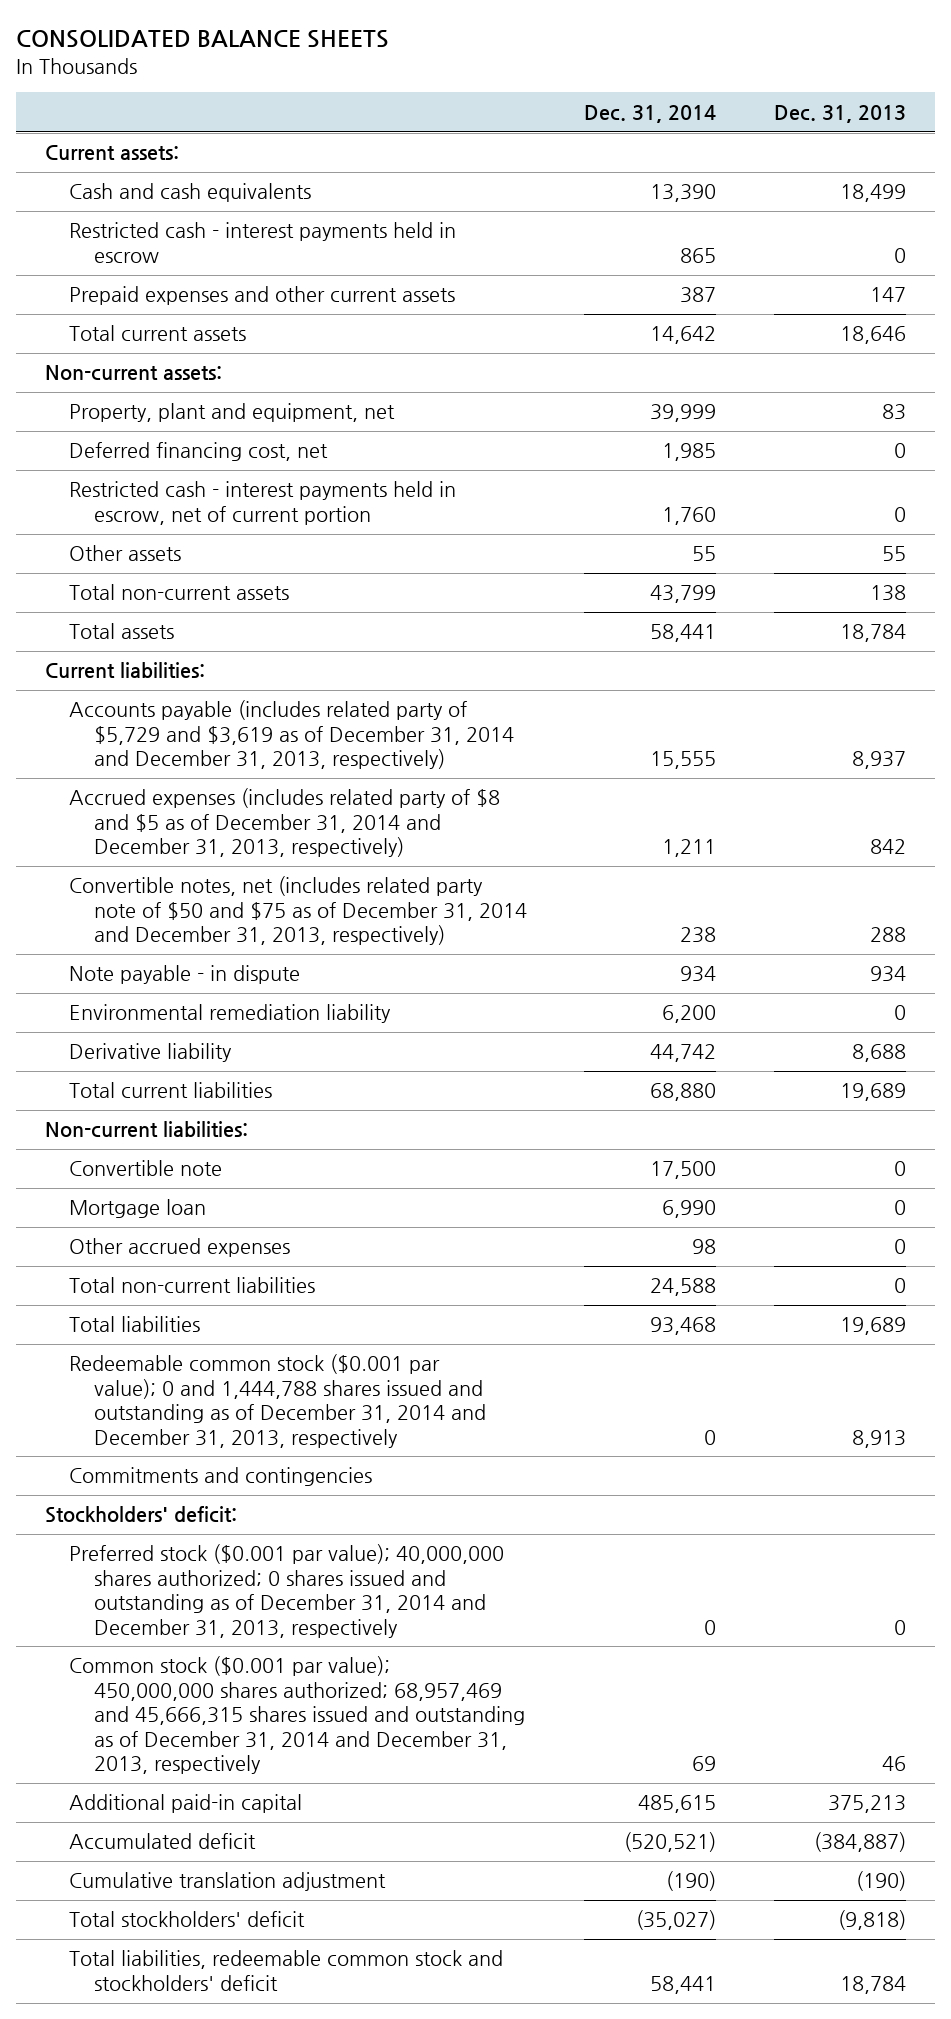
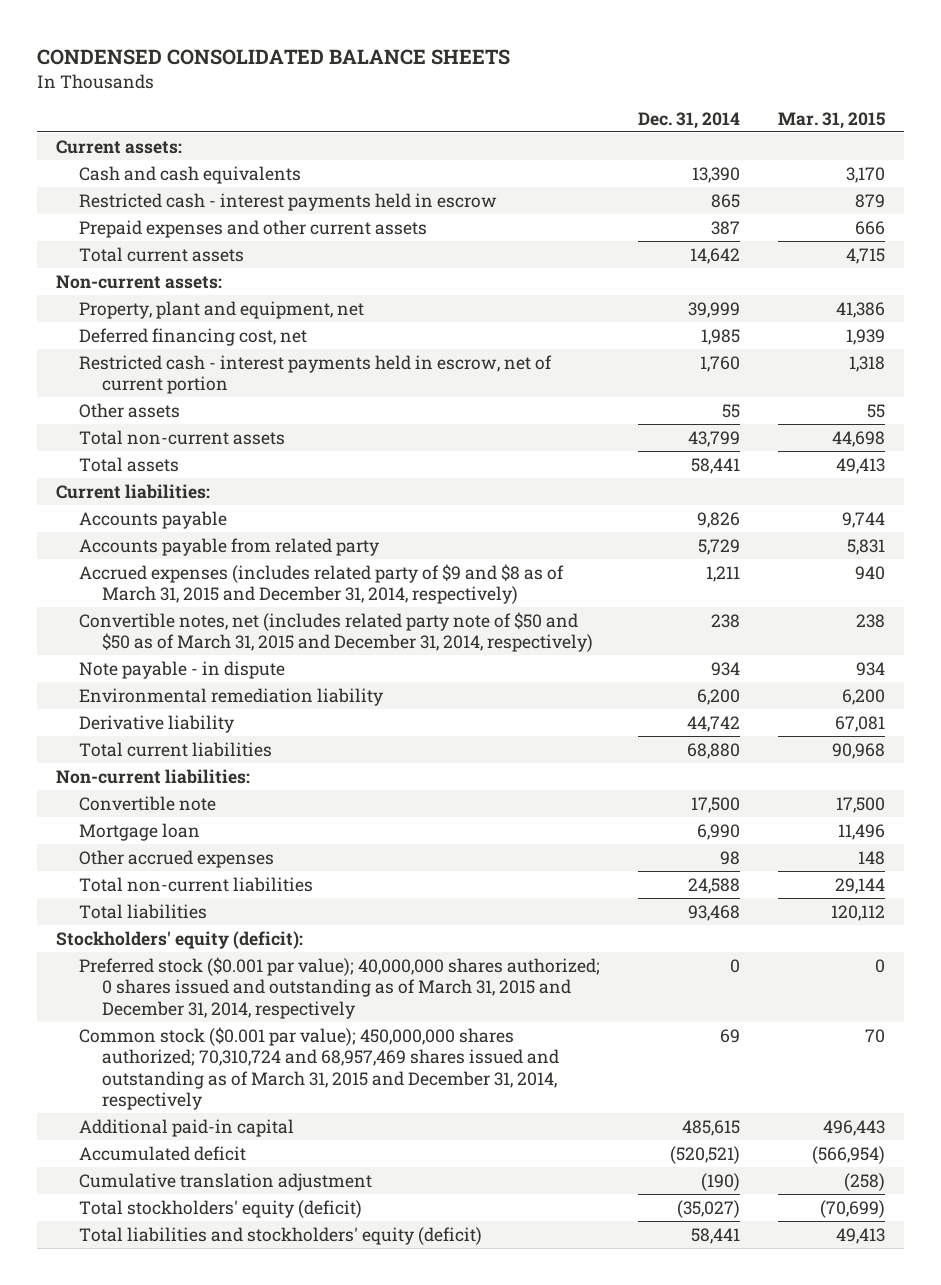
[15,30,389,49] CONSOLIDATED BALANCE SHEETS -> [37,49,511,66] CONDENSED CONSOLIDATED BALANCE SHEETS
[773,104,906,123] Dec. 31, 2013 -> none
none -> [778,111,886,129] Mar. 31, 2015
[69,700,514,770] Accounts payable (includes related party of $5,729 and $3,619 as of December 31, 2014 and December 31, 2013, respectively) -> none
none -> [79,510,228,529] Accounts payable
none -> [79,537,380,556] Accounts payable from related party
[69,788,501,858] Accrued expenses (includes related party of $8 and $5 as of December 31, 2014 and December 31, 2013, respectively) -> [79,563,565,605] Accrued expenses (includes related party of $9 and $8 as of March 31, 2015 and December 31, 2014, respectively)
[69,876,527,946] Convertible notes, net (includes related party note of $50 and $75 as of December 31, 2014 and December 31, 2013, respectively) -> [79,611,593,653] Convertible notes, net (includes related party note of $50 and $50 as of March 31, 2015 and December 31, 2014, respectively)
[69,1354,486,1448] Redeemable common stock ($0.001 par value); 0 and 1,444,788 shares issued and outstanding as of December 31, 2014 and December 31, 2013, respectively -> none
[69,1467,373,1487] Commitments and contingencies -> none
[44,1506,237,1524] Stockholders' deficit: -> [56,930,304,949] Stockholders' equity (deficit):
[69,1544,505,1638] Preferred stock ($0.001 par value); 40,000,000 shares authorized; 0 shares issued and outstanding as of December 31, 2014 and December 31, 2013, respectively -> [79,956,601,1019] Preferred stock ($0.001 par value); 40,000,000 shares authorized; 0 shares issued and outstanding as of March 31, 2015 and December 31, 2014, respectively
[69,1656,525,1774] Common stock ($0.001 par value); 450,000,000 shares authorized; 68,957,469 and 45,666,315 shares issued and outstanding as of December 31, 2014 and December 31, 2013, respectively -> [79,1026,559,1111] Common stock ($0.001 par value); 450,000,000 shares authorized; 70,310,724 and 68,957,469 shares issued and outstanding as of March 31, 2015 and December 31, 2014, respectively
[69,1911,306,1928] Total stockholders' deficit -> [79,1199,363,1218] Total stockholders' equity (deficit)
[69,1950,504,1991] Total liabilities, redeemable common stock and stockholders' deficit -> [79,1226,483,1245] Total liabilities and stockholders' equity (deficit)

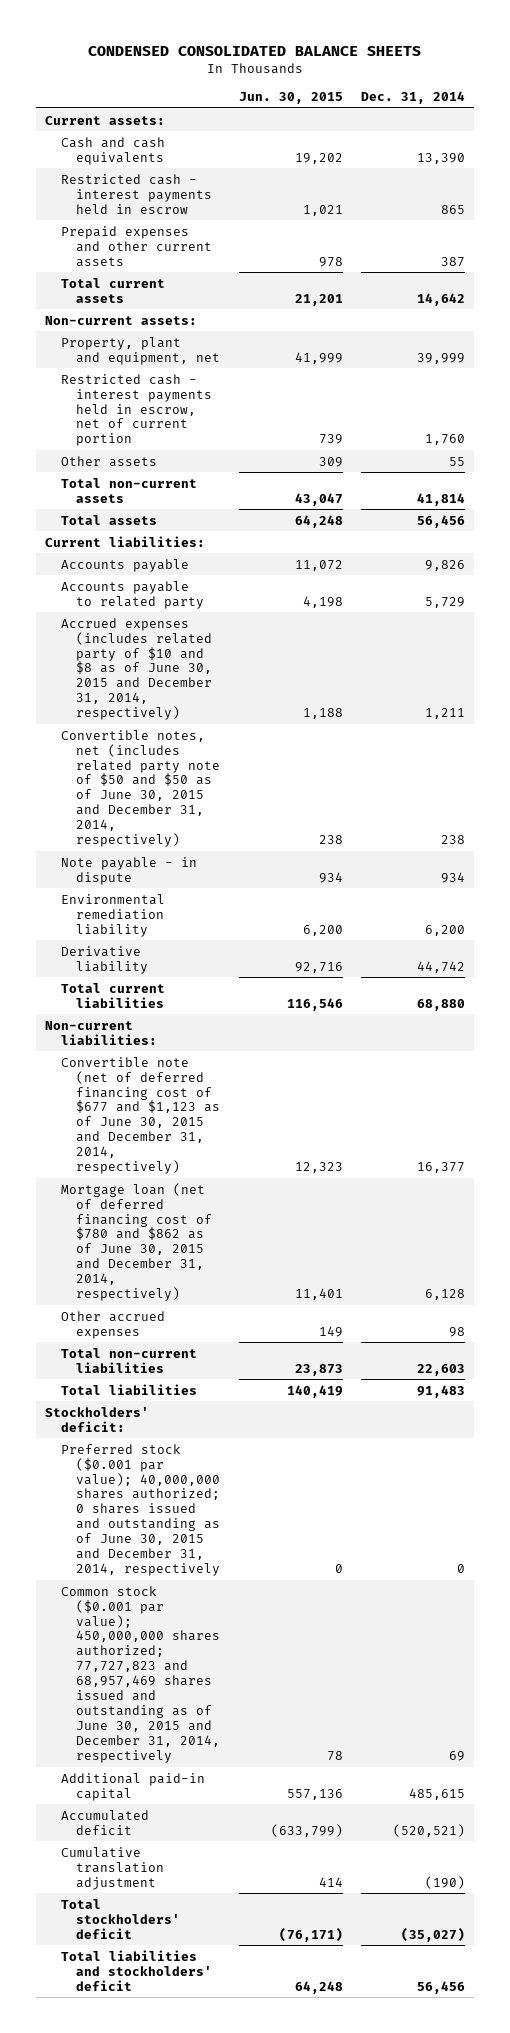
[778,111,886,129] Mar. 31, 2015 -> none
none -> [238,91,343,104] Jun. 30, 2015
[79,327,308,346] Deferred financing cost, net -> none
[688,430,741,447] 43,799 -> [417,492,466,506] 41,814
[691,457,741,474] 58,441 -> [417,514,466,528] 56,456
[79,537,380,556] Accounts payable from related party -> [60,580,205,609] Accounts payable to related party
[79,563,565,605] Accrued expenses (includes related party of $9 and $8 as of March 31, 2015 and December 31, 2014, respectively) -> [60,617,213,721] Accrued expenses (includes related party of $10 and $8 as of June 30, 2015 and December 31, 2014, respectively)
[79,611,593,653] Convertible notes, net (includes related party note of $50 and $50 as of March 31, 2015 and December 31, 2014, respectively) -> [60,729,221,848] Convertible notes, net (includes related party note of $50 and $50 as of June 30, 2015 and December 31, 2014, respectively)
[79,795,217,811] Convertible note -> none
[79,822,201,841] Mortgage loan -> none
none -> [60,1056,221,1175] Convertible note (net of deferred financing cost of $677 and $1,123 as of June 30, 2015 and December 31, 2014, respectively)
none -> [60,1182,213,1302] Mortgage loan (net of deferred financing cost of $780 and $862 as of June 30, 2015 and December 31, 2014, respectively)
[688,877,741,894] 24,588 -> [417,1363,466,1376] 22,603
[688,904,741,921] 93,468 -> [417,1384,466,1398] 91,483
[56,930,304,949] Stockholders' equity (deficit): -> [45,1406,150,1432] Stockholders' deficit:
[79,956,601,1019] Preferred stock ($0.001 par value); 40,000,000 shares authorized; 0 shares issued and outstanding as of March 31, 2015 and December 31, 2014, respectively -> [60,1443,221,1577] Preferred stock ($0.001 par value); 40,000,000 shares authorized; 0 shares issued and outstanding as of June 30, 2015 and December 31, 2014, respectively
[79,1026,559,1111] Common stock ($0.001 par value); 450,000,000 shares authorized; 70,310,724 and 68,957,469 shares issued and outstanding as of March 31, 2015 and December 31, 2014, respectively -> [60,1585,221,1764] Common stock ($0.001 par value); 450,000,000 shares authorized; 77,727,823 and 68,957,469 shares issued and outstanding as of June 30, 2015 and December 31, 2014, respectively
[79,1199,363,1218] Total stockholders' equity (deficit) -> [60,1898,181,1939] Total stockholders' deficit
[79,1226,483,1245] Total liabilities and stockholders' equity (deficit) -> [60,1949,213,1991] Total liabilities and stockholders' deficit
[691,1227,741,1244] 58,441 -> [417,1980,466,1994] 56,456

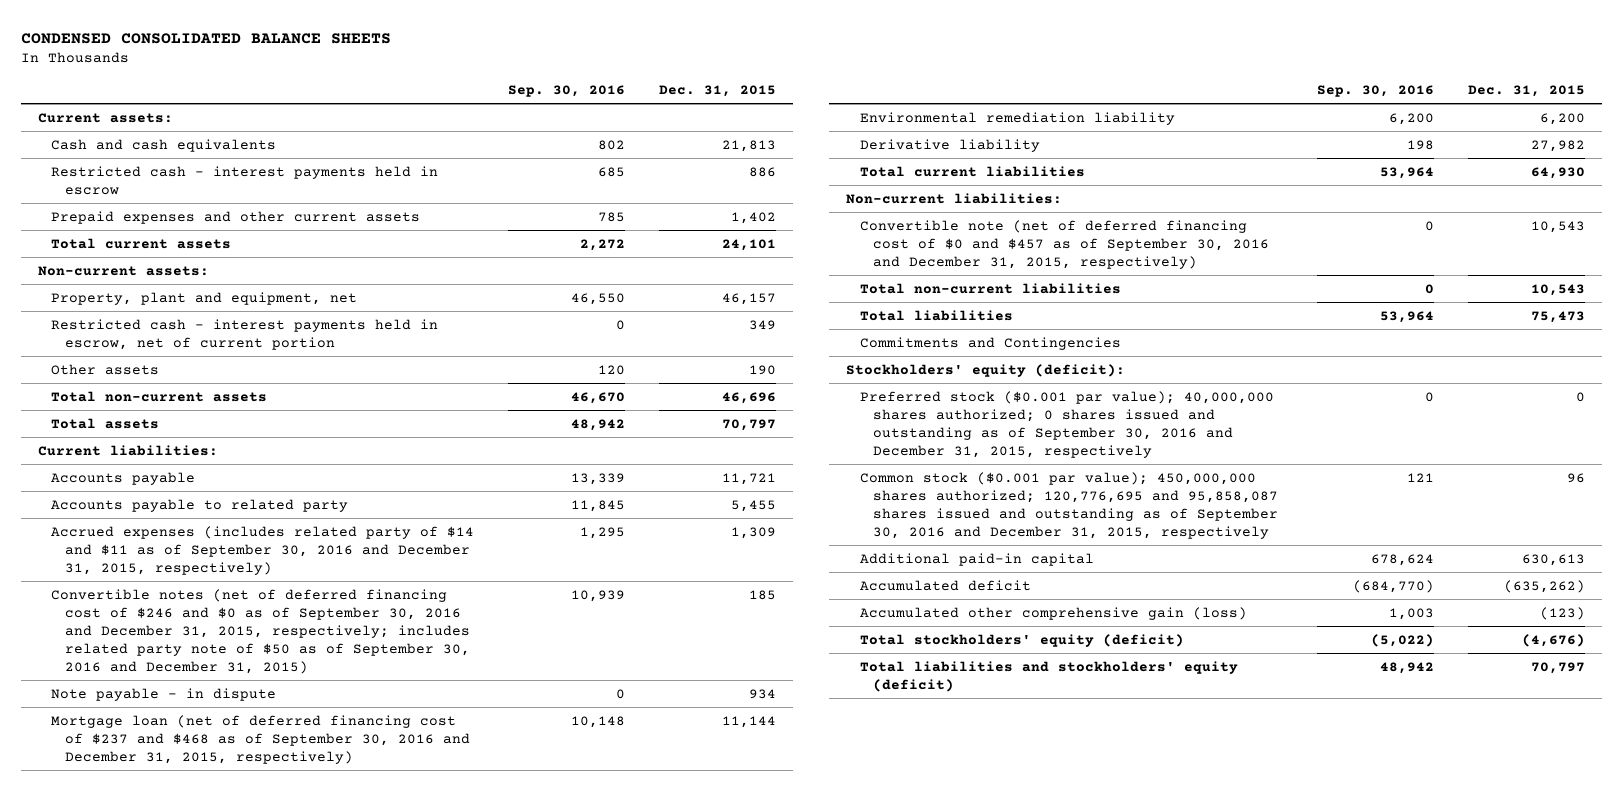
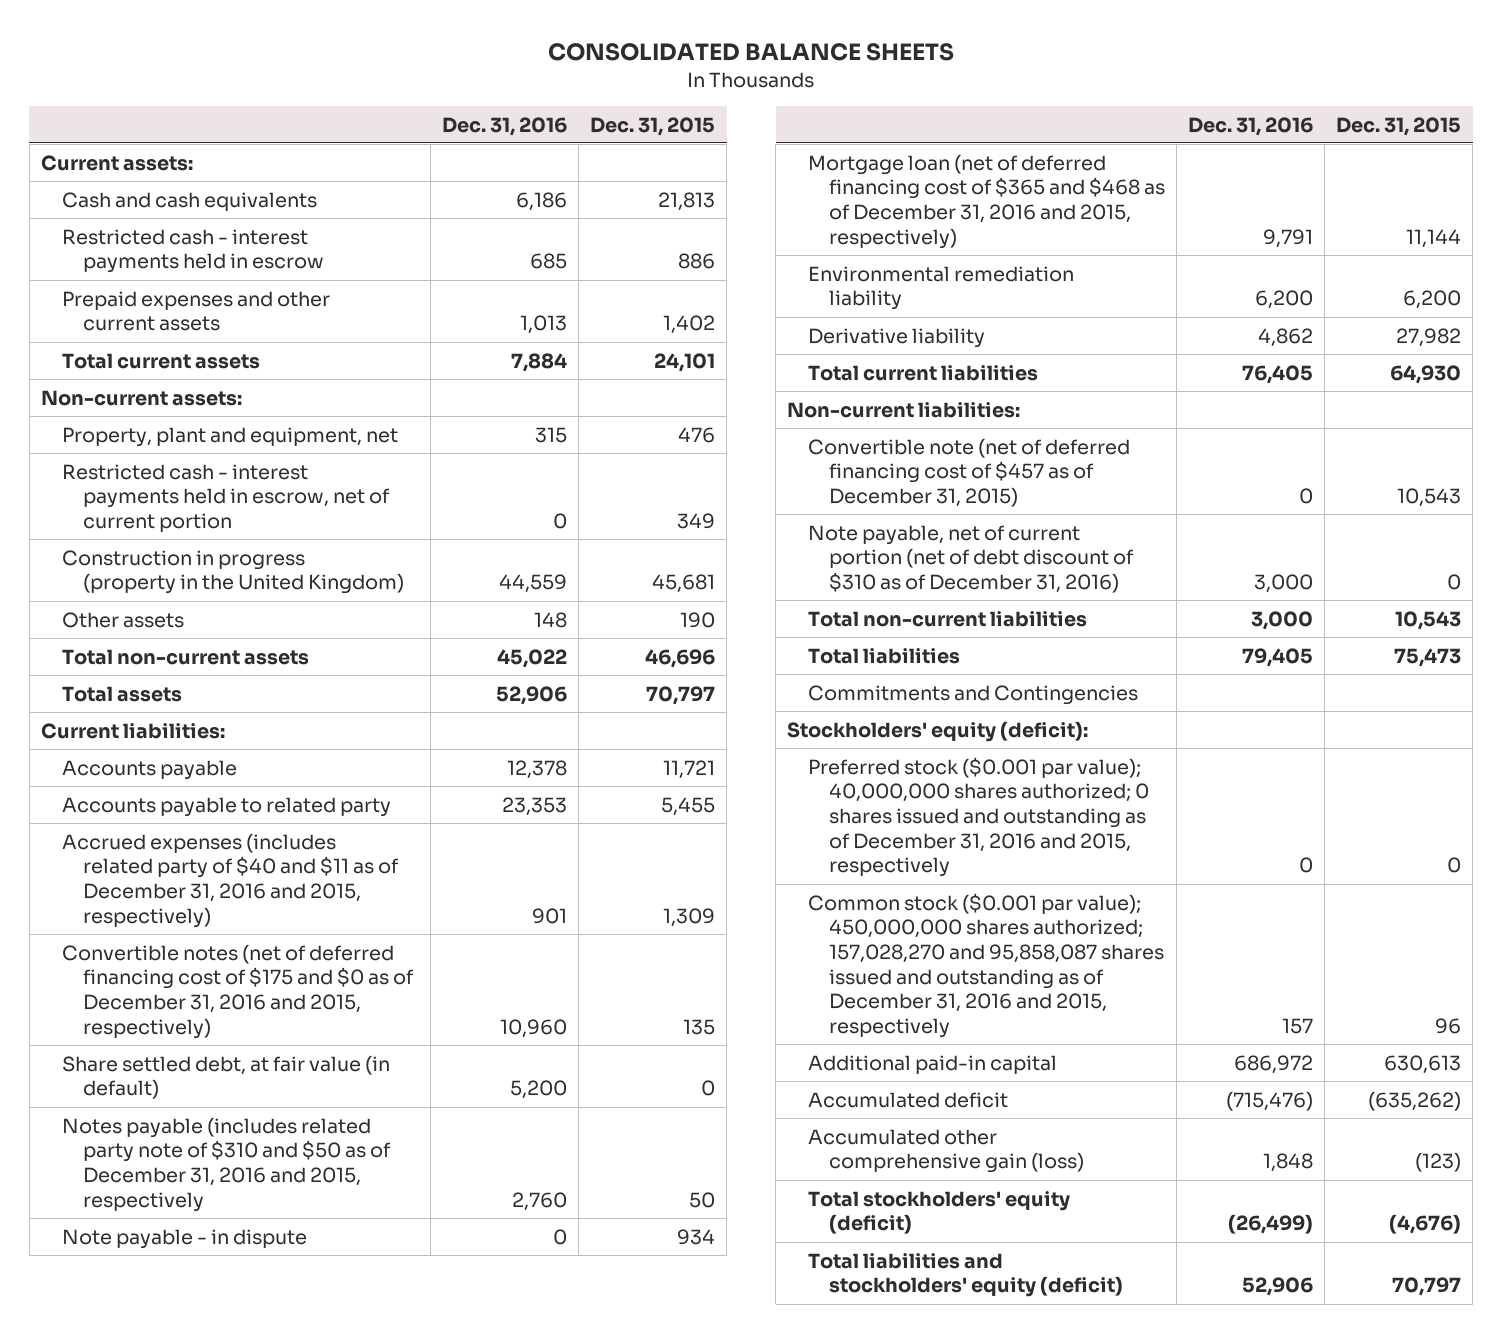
[20,32,391,44] CONDENSED CONSOLIDATED BALANCE SHEETS -> [548,42,955,61] CONSOLIDATED BALANCE SHEETS
[508,85,626,98] Sep. 30, 2016 -> none
none -> [442,116,568,136] Dec. 31, 2016
[722,292,777,305] 46,157 -> [678,426,716,443] 476
none -> [62,549,405,595] Construction in progress (property in the United Kingdom)
[51,525,475,575] Accrued expenses (includes related party of $14 and $11 as of September 30, 2016 and December 31, 2015, respectively) -> [62,832,400,928] Accrued expenses (includes related party of $40 and $11 as of December 31, 2016 and 2015, respectively)
[51,588,471,675] Convertible notes (net of deferred financing cost of $246 and $0 as of September 30, 2016 and December 31, 2015, respectively; includes related party note of $50 as of September 30, 2016 and December 31, 2015) -> [62,943,415,1039] Convertible notes (net of deferred financing cost of $175 and $0 as of December 31, 2016 and 2015, respectively)
[749,589,777,600] 185 -> [683,1018,716,1035] 135
none -> [62,1054,391,1100] Share settled debt, at fair value (in default)
none -> [62,1116,392,1212] Notes payable (includes related party note of $310 and $50 as of December 31, 2016 and 2015, respectively
[51,714,471,764] Mortgage loan (net of deferred financing cost of $237 and $468 as of September 30, 2016 and December 31, 2015, respectively) -> [808,153,1166,249] Mortgage loan (net of deferred financing cost of $365 and $468 as of December 31, 2016 and 2015, respectively)
[859,219,1270,269] Convertible note (net of deferred financing cost of $0 and $457 as of September 30, 2016 and December 31, 2015, respectively) -> [808,437,1131,508] Convertible note (net of deferred financing cost of $457 as of December 31, 2015)
none -> [808,524,1135,594] Note payable, net of current portion (net of debt discount of $310 as of December 31, 2016)
[859,390,1274,458] Preferred stock ($0.001 par value); 40,000,000 shares authorized; 0 shares issued and outstanding as of September 30, 2016 and December 31, 2015, respectively -> [808,756,1150,878] Preferred stock ($0.001 par value); 40,000,000 shares authorized; 0 shares issued and outstanding as of December 31, 2016 and 2015, respectively
[859,471,1279,539] Common stock ($0.001 par value); 450,000,000 shares authorized; 120,776,695 and 95,858,087 shares issued and outstanding as of September 30, 2016 and December 31, 2015, respectively -> [808,892,1165,1039] Common stock ($0.001 par value); 450,000,000 shares authorized; 157,028,270 and 95,858,087 shares issued and outstanding as of December 31, 2016 and 2015, respectively

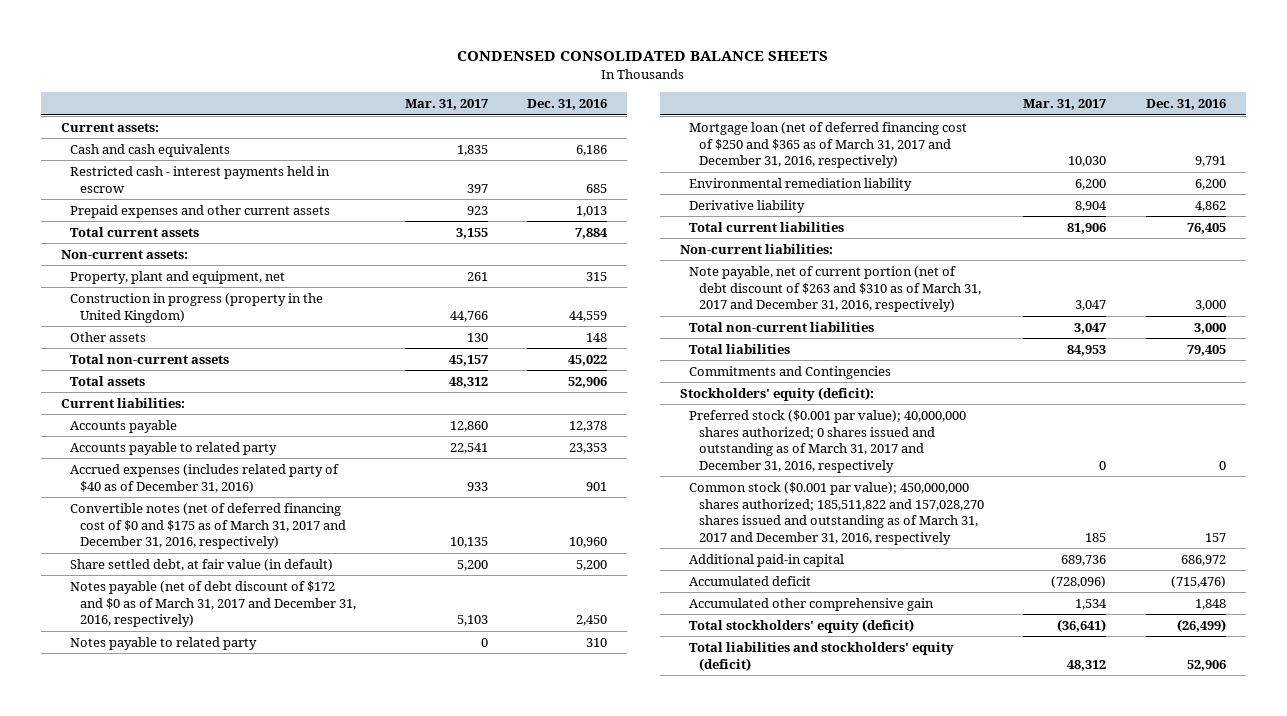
[548,42,955,61] CONSOLIDATED BALANCE SHEETS -> [457,51,829,62] CONDENSED CONSOLIDATED BALANCE SHEETS
[590,116,716,136] Dec. 31, 2015 -> none
none -> [404,99,488,111] Mar. 31, 2017
[62,463,391,533] Restricted cash - interest payments held in escrow, net of current portion -> none
[62,832,400,928] Accrued expenses (includes related party of $40 and $11 as of December 31, 2016 and 2015, respectively) -> [70,463,340,493] Accrued expenses (includes related party of $40 as of December 31, 2016)
[62,943,415,1039] Convertible notes (net of deferred financing cost of $175 and $0 as of December 31, 2016 and 2015, respectively) -> [70,502,347,550] Convertible notes (net of deferred financing cost of $0 and $175 as of March 31, 2017 and December 31, 2016, respectively)
[62,1228,308,1249] Note payable - in dispute -> none
none -> [70,580,357,628] Notes payable (net of debt discount of $172 and $0 as of March 31, 2017 and December 31, 2016, respectively)
[62,1116,392,1212] Notes payable (includes related party note of $310 and $50 as of December 31, 2016 and 2015, respectively -> [70,636,258,650] Notes payable to related party
[512,1191,568,1211] 2,760 -> [586,637,608,647] 310
[808,153,1166,249] Mortgage loan (net of deferred financing cost of $365 and $468 as of December 31, 2016 and 2015, respectively) -> [689,121,968,169] Mortgage loan (net of deferred financing cost of $250 and $365 as of March 31, 2017 and December 31, 2016, respectively)
[808,437,1131,508] Convertible note (net of deferred financing cost of $457 as of December 31, 2015) -> none
[808,524,1135,594] Note payable, net of current portion (net of debt discount of $310 as of December 31, 2016) -> [689,265,981,313] Note payable, net of current portion (net of debt discount of $263 and $310 as of March 31, 2017 and December 31, 2016, respectively)
[808,756,1150,878] Preferred stock ($0.001 par value); 40,000,000 shares authorized; 0 shares issued and outstanding as of December 31, 2016 and 2015, respectively -> [689,409,967,474] Preferred stock ($0.001 par value); 40,000,000 shares authorized; 0 shares issued and outstanding as of March 31, 2017 and December 31, 2016, respectively
[808,892,1165,1039] Common stock ($0.001 par value); 450,000,000 shares authorized; 157,028,270 and 95,858,087 shares issued and outstanding as of December 31, 2016 and 2015, respectively -> [689,481,984,546] Common stock ($0.001 par value); 450,000,000 shares authorized; 185,511,822 and 157,028,270 shares issued and outstanding as of March 31, 2017 and December 31, 2016, respectively
[808,1128,1085,1174] Accumulated other comprehensive gain (loss) -> [689,597,935,611] Accumulated other comprehensive gain

